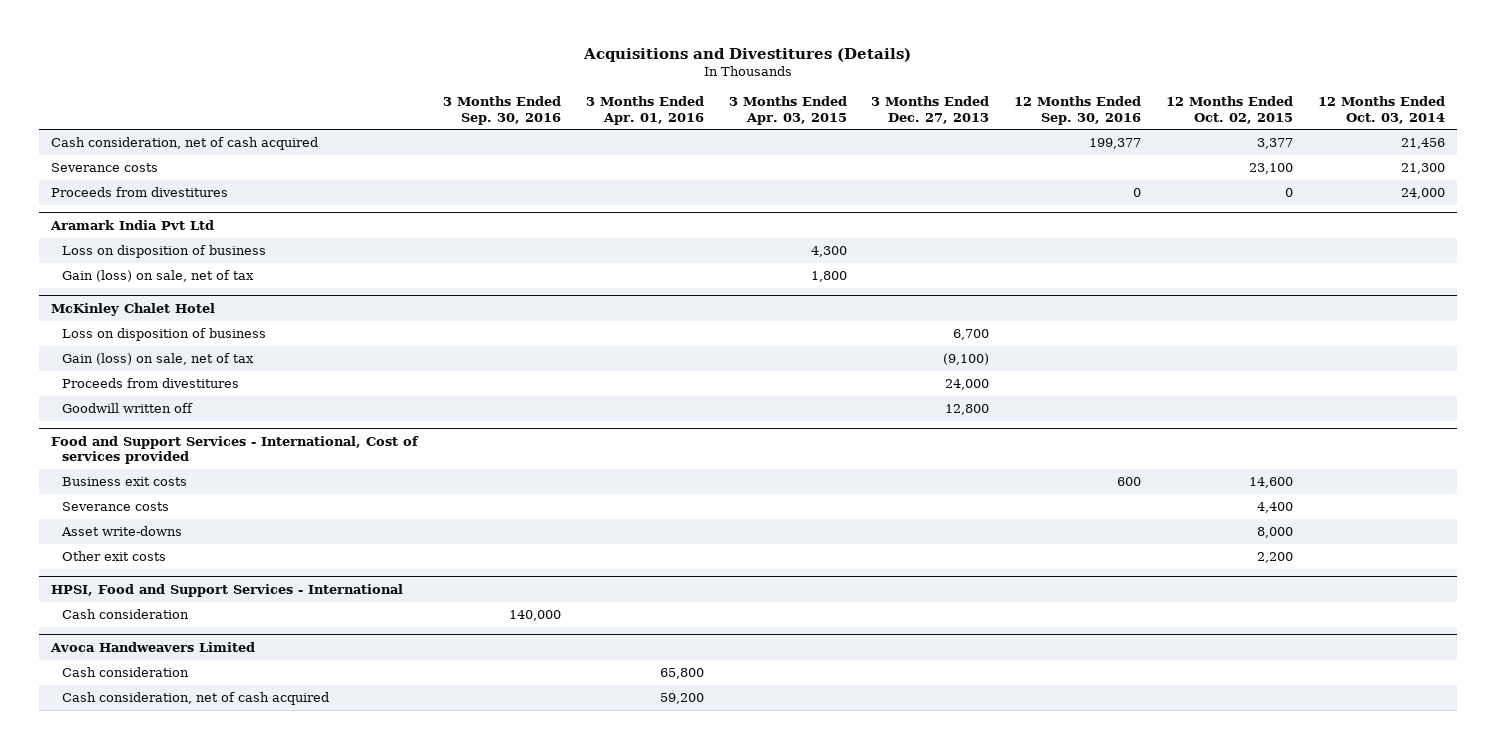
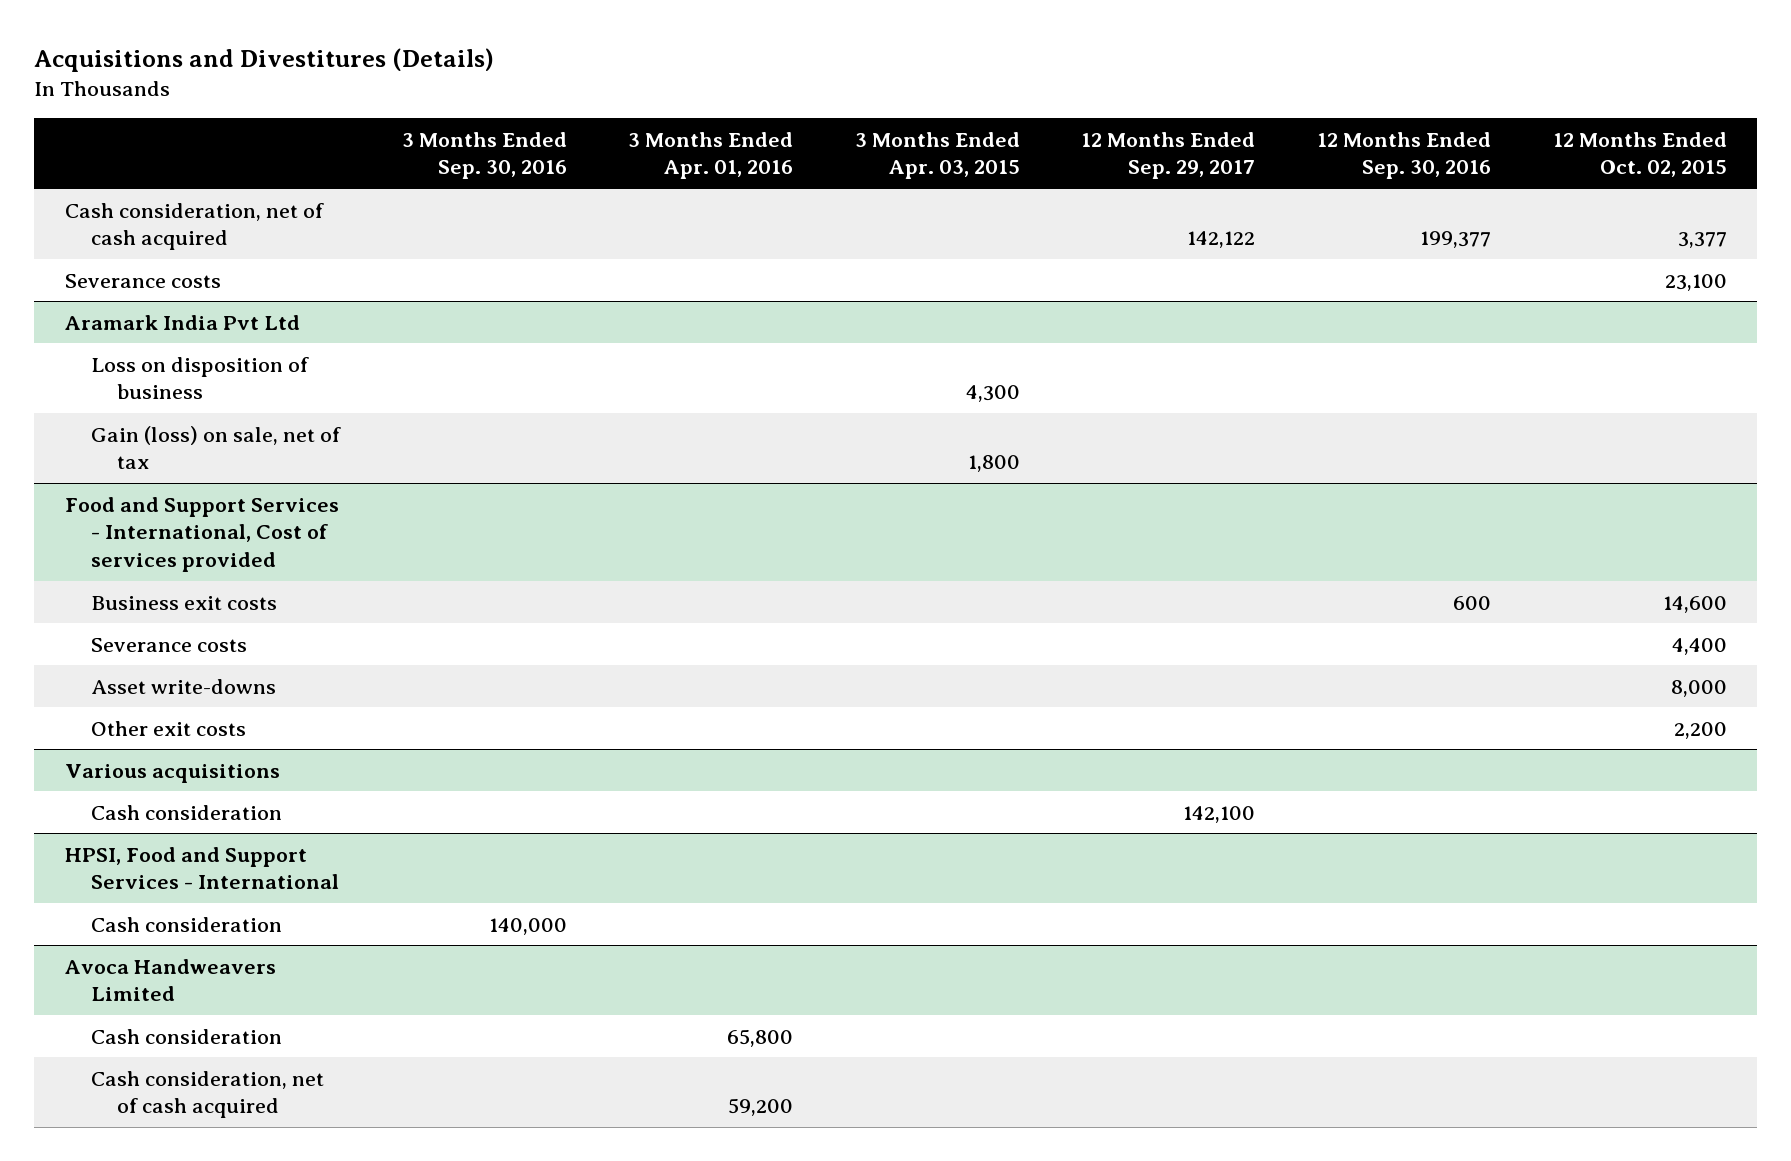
[871,96,990,124] 3 Months Ended Dec. 27, 2013 -> none
[1317,96,1445,124] 12 Months Ended Oct. 03, 2014 -> none
none -> [1081,131,1256,180] 12 Months Ended Sep. 29, 2017
[51,187,229,198] Proceeds from divestitures -> none
[51,302,216,316] McKinley Chalet Hotel -> none
[61,328,266,342] Loss on disposition of business -> none
[61,353,254,366] Gain (loss) on sale, net of tax -> none
[61,378,239,389] Proceeds from divestitures -> none
[61,403,193,414] Goodwill written off -> none
none -> [64,763,280,783] Various acquisitions
none -> [91,804,283,820] Cash consideration

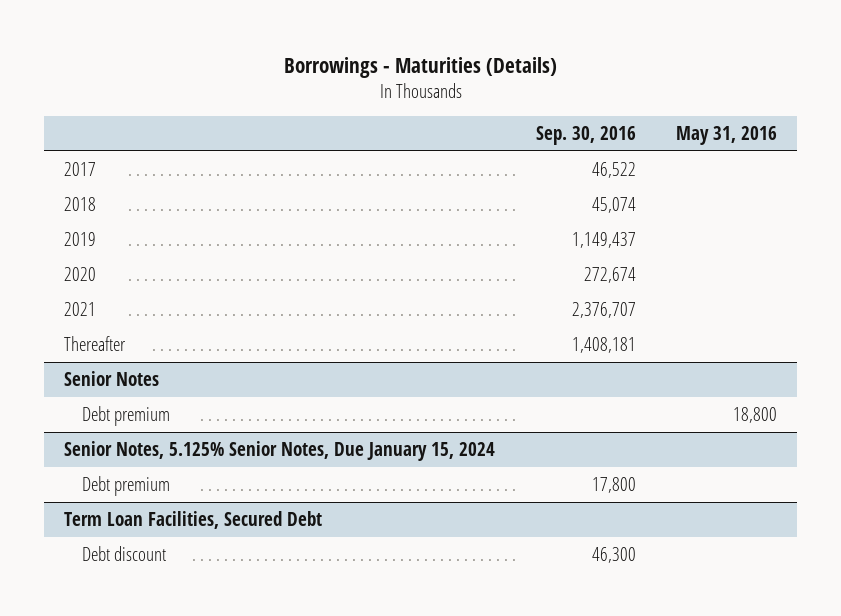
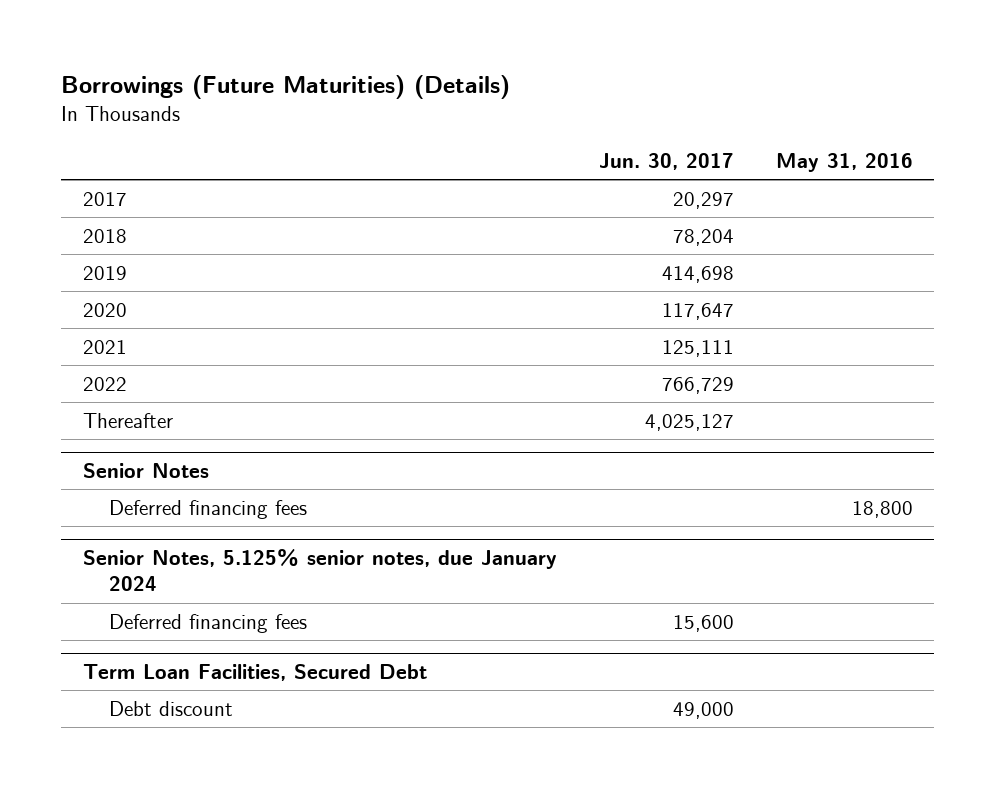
[283,56,557,78] Borrowings - Maturities (Details) -> [61,75,511,100] Borrowings (Future Maturities) (Details)
[535,125,636,145] Sep. 30, 2016 -> none
none -> [598,152,734,170] Jun. 30, 2017
none -> [82,376,127,391] 2022
[82,405,171,426] Debt premium -> [109,499,308,519] Deferred financing fees
[64,440,496,461] Senior Notes, 5.125% Senior Notes, Due January 15, 2024 -> [82,549,557,592] Senior Notes, 5.125% senior notes, due January 2024
[82,475,171,496] Debt premium -> [109,613,308,633] Deferred financing fees

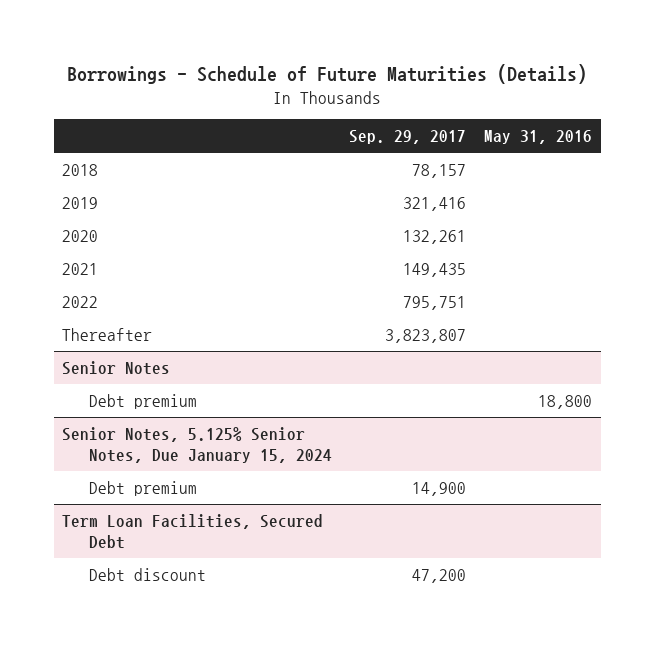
[61,75,511,100] Borrowings (Future Maturities) (Details) -> [67,63,588,84] Borrowings - Schedule of Future Maturities (Details)
[598,152,734,170] Jun. 30, 2017 -> none
none -> [349,130,467,145] Sep. 29, 2017
[82,191,127,206] 2017 -> none
[109,499,308,519] Deferred financing fees -> [88,393,197,409] Debt premium
[82,549,557,592] Senior Notes, 5.125% senior notes, due January 2024 -> [62,426,332,464] Senior Notes, 5.125% Senior Notes, Due January 15, 2024
[109,613,308,633] Deferred financing fees -> [88,480,197,496] Debt premium

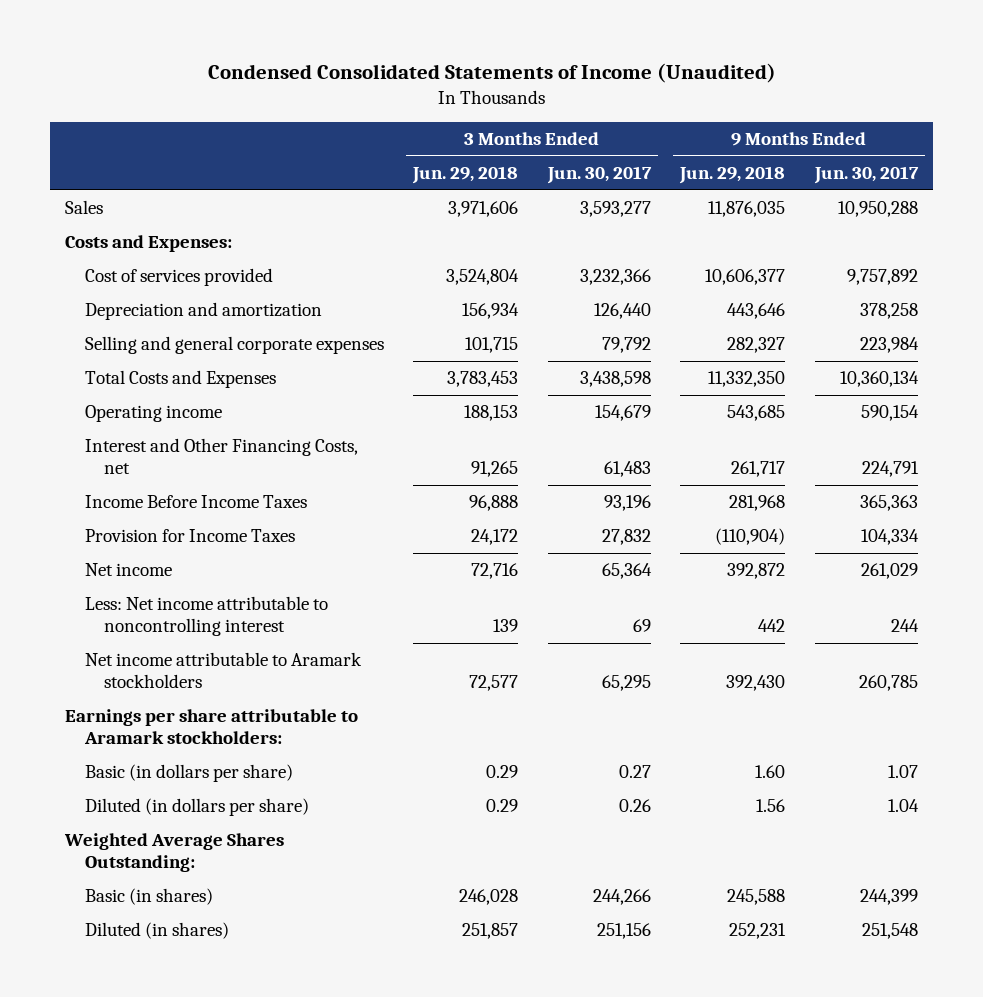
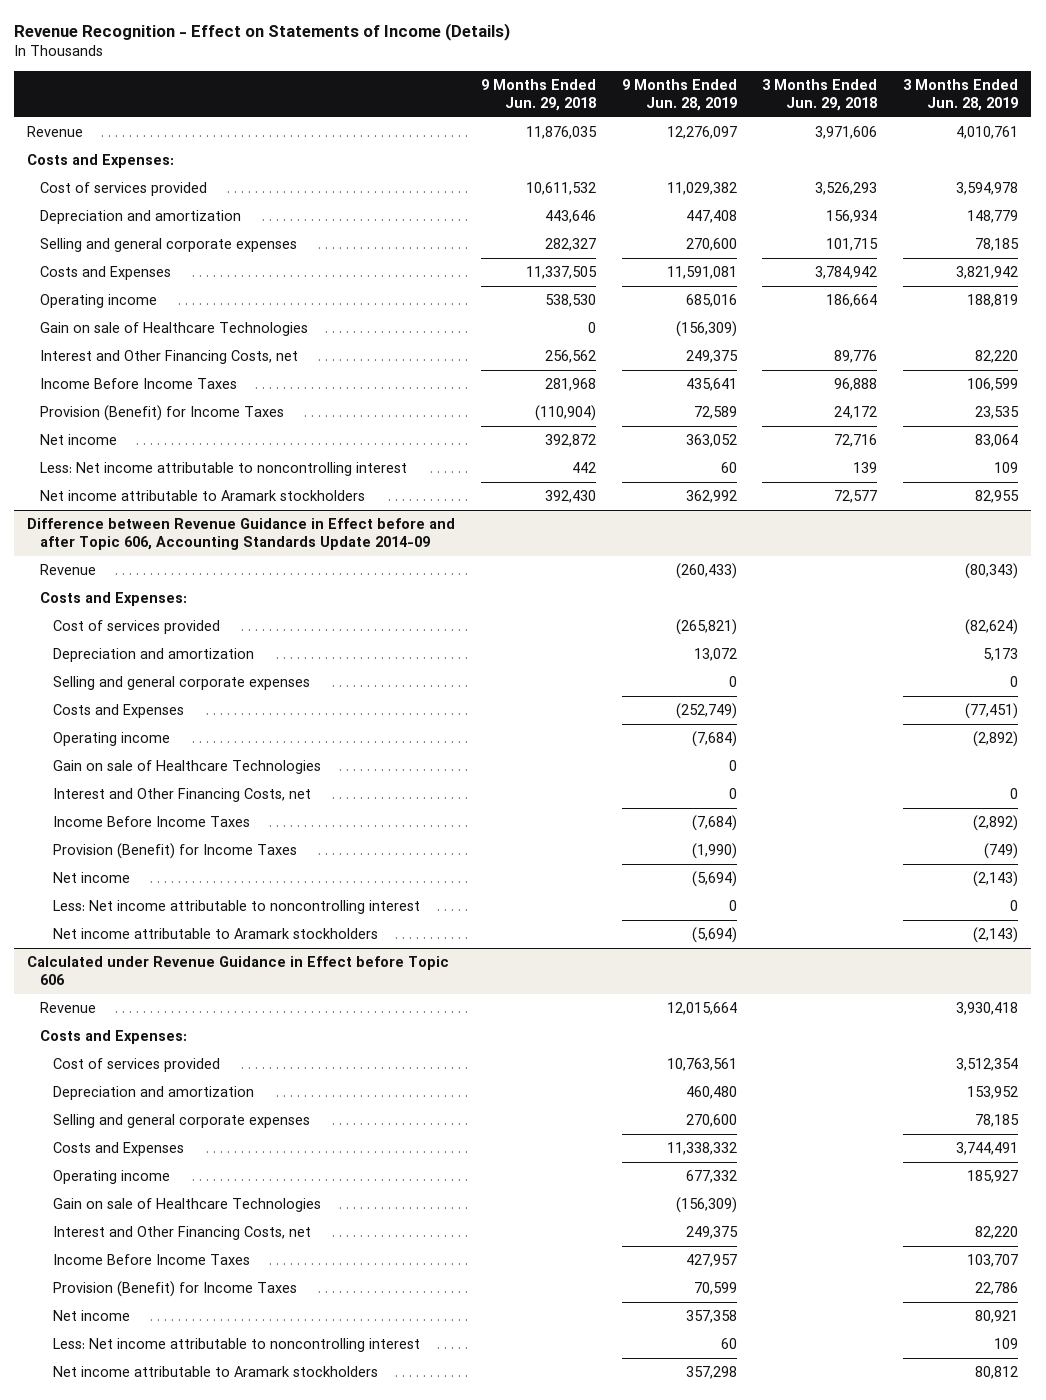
[207,62,776,83] Condensed Consolidated Statements of Income (Unaudited) -> [14,22,511,41] Revenue Recognition - Effect on Statements of Income (Details)
[546,166,652,185] Jun. 30, 2017 -> none
[814,166,920,185] Jun. 30, 2017 -> none
none -> [621,78,737,111] 9 Months Ended Jun. 28, 2019
none -> [903,78,1019,111] 3 Months Ended Jun. 28, 2019
[65,200,104,215] Sales -> [27,126,84,138] Revenue
[446,269,520,286] 3,524,804 -> [815,182,878,196] 3,526,293
[705,269,786,286] 10,606,377 -> [526,182,597,196] 10,611,532
[84,370,276,389] Total Costs and Expenses -> [40,266,172,281] Costs and Expenses
[447,371,519,388] 3,783,453 -> [815,266,878,280] 3,784,942
[708,371,786,388] 11,332,350 -> [526,266,598,280] 11,337,505
[464,405,519,422] 188,153 -> [826,294,878,308] 186,664
[727,405,786,422] 543,685 -> [545,294,597,308] 538,530
none -> [40,322,309,337] Gain on sale of Healthcare Technologies
[471,461,519,478] 91,265 -> [834,350,878,364] 89,776
[731,461,786,478] 261,717 -> [545,350,597,364] 256,562
[84,529,295,543] Provision for Income Taxes -> [40,405,285,422] Provision (Benefit) for Income Taxes
[65,709,359,745] Earnings per share attributable to Aramark stockholders: -> none
[84,764,293,783] Basic (in dollars per share) -> none
[84,798,309,817] Diluted (in dollars per share) -> none
[64,833,285,873] Weighted Average Shares Outstanding: -> none
[84,888,213,906] Basic (in shares) -> none
[84,922,229,940] Diluted (in shares) -> none
none -> [27,518,456,550] Difference between Revenue Guidance in Effect before and after Topic 606, Accounting Standards Update 2014-09
none -> [40,564,97,576] Revenue
none -> [40,592,188,607] Costs and Expenses:
none -> [53,620,221,635] Cost of services provided
none -> [53,648,255,663] Depreciation and amortization
none -> [53,676,311,691] Selling and general corporate expenses
none -> [53,704,185,719] Costs and Expenses
none -> [53,732,171,747] Operating income
none -> [53,760,322,775] Gain on sale of Healthcare Technologies
none -> [53,788,312,803] Interest and Other Financing Costs, net
none -> [53,816,251,828] Income Before Income Taxes
none -> [53,843,298,860] Provision (Benefit) for Income Taxes
none -> [53,872,131,884] Net income
none -> [53,900,421,915] Less: Net income attributable to noncontrolling interest
none -> [53,928,379,940] Net income attributable to Aramark stockholders
none -> [27,956,450,985] Calculated under Revenue Guidance in Effect before Topic 606
none -> [40,1002,97,1014] Revenue
none -> [40,1030,188,1045] Costs and Expenses:
none -> [53,1058,221,1073] Cost of services provided
none -> [53,1086,255,1101] Depreciation and amortization
none -> [53,1114,311,1129] Selling and general corporate expenses
none -> [53,1142,185,1157] Costs and Expenses
none -> [53,1170,171,1185] Operating income
none -> [53,1198,322,1213] Gain on sale of Healthcare Technologies
none -> [53,1226,312,1241] Interest and Other Financing Costs, net
none -> [53,1254,251,1266] Income Before Income Taxes
none -> [53,1281,298,1298] Provision (Benefit) for Income Taxes
none -> [53,1310,131,1322] Net income
none -> [53,1338,421,1353] Less: Net income attributable to noncontrolling interest
none -> [53,1366,379,1378] Net income attributable to Aramark stockholders

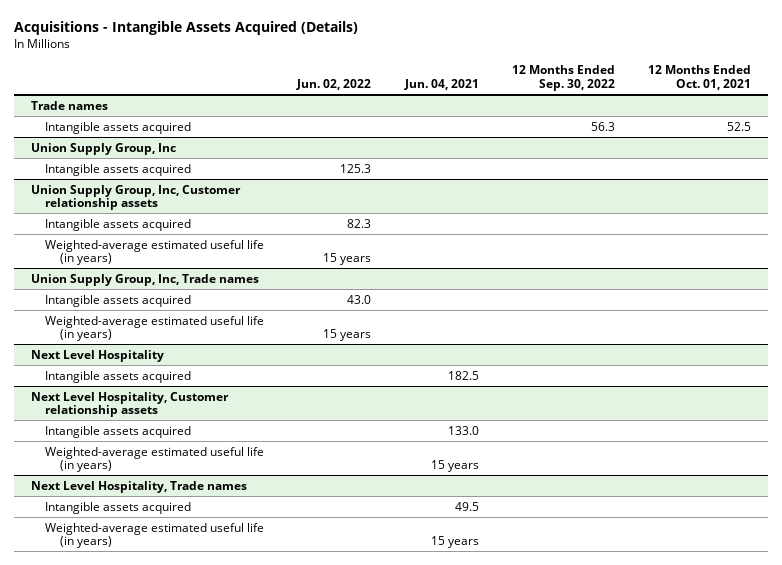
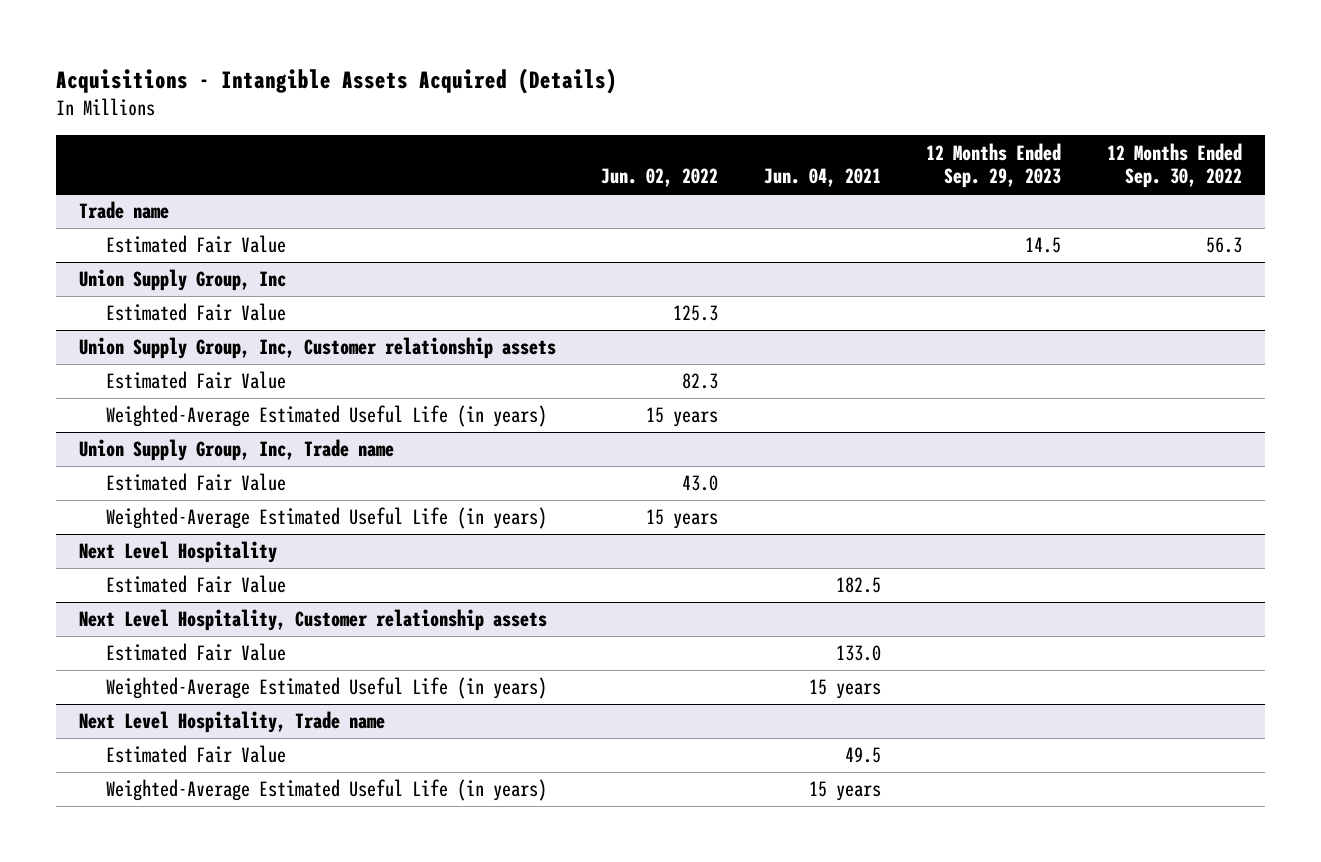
[648,65,752,90] 12 Months Ended Oct. 01, 2021 -> none
none -> [926,142,1062,189] 12 Months Ended Sep. 29, 2023
[30,100,108,110] Trade names -> [78,201,169,220] Trade name
[45,121,192,134] Intangible assets acquired -> [105,235,286,254] Estimated Fair Value
[45,163,192,176] Intangible assets acquired -> [105,303,286,322] Estimated Fair Value
[45,218,192,231] Intangible assets acquired -> [105,371,286,390] Estimated Fair Value
[45,239,265,266] Weighted-average estimated useful life (in years) -> [105,405,547,428] Weighted-Average Estimated Useful Life (in years)
[30,273,259,286] Union Supply Group, Inc, Trade names -> [78,439,394,462] Union Supply Group, Inc, Trade name
[45,294,192,307] Intangible assets acquired -> [105,473,286,492] Estimated Fair Value
[45,315,265,342] Weighted-average estimated useful life (in years) -> [105,507,547,530] Weighted-Average Estimated Useful Life (in years)
[45,370,192,383] Intangible assets acquired -> [105,575,286,594] Estimated Fair Value
[45,425,192,438] Intangible assets acquired -> [105,643,286,662] Estimated Fair Value
[45,446,265,473] Weighted-average estimated useful life (in years) -> [105,677,547,700] Weighted-Average Estimated Useful Life (in years)
[30,480,247,493] Next Level Hospitality, Trade names -> [78,711,385,734] Next Level Hospitality, Trade name
[45,501,192,514] Intangible assets acquired -> [105,745,286,764] Estimated Fair Value
[45,522,265,549] Weighted-average estimated useful life (in years) -> [105,779,547,802] Weighted-Average Estimated Useful Life (in years)

